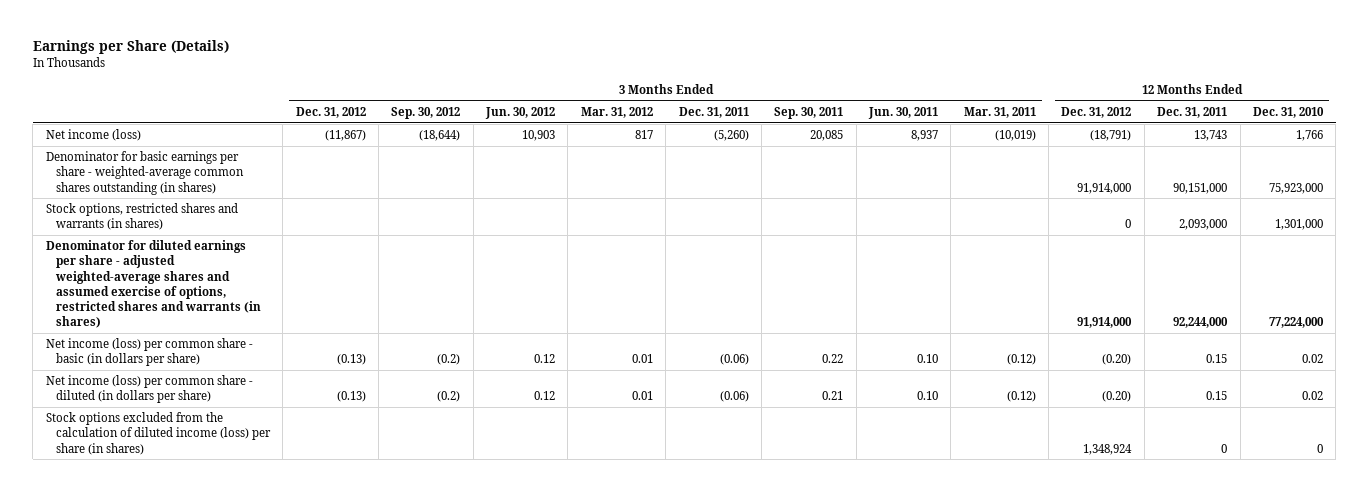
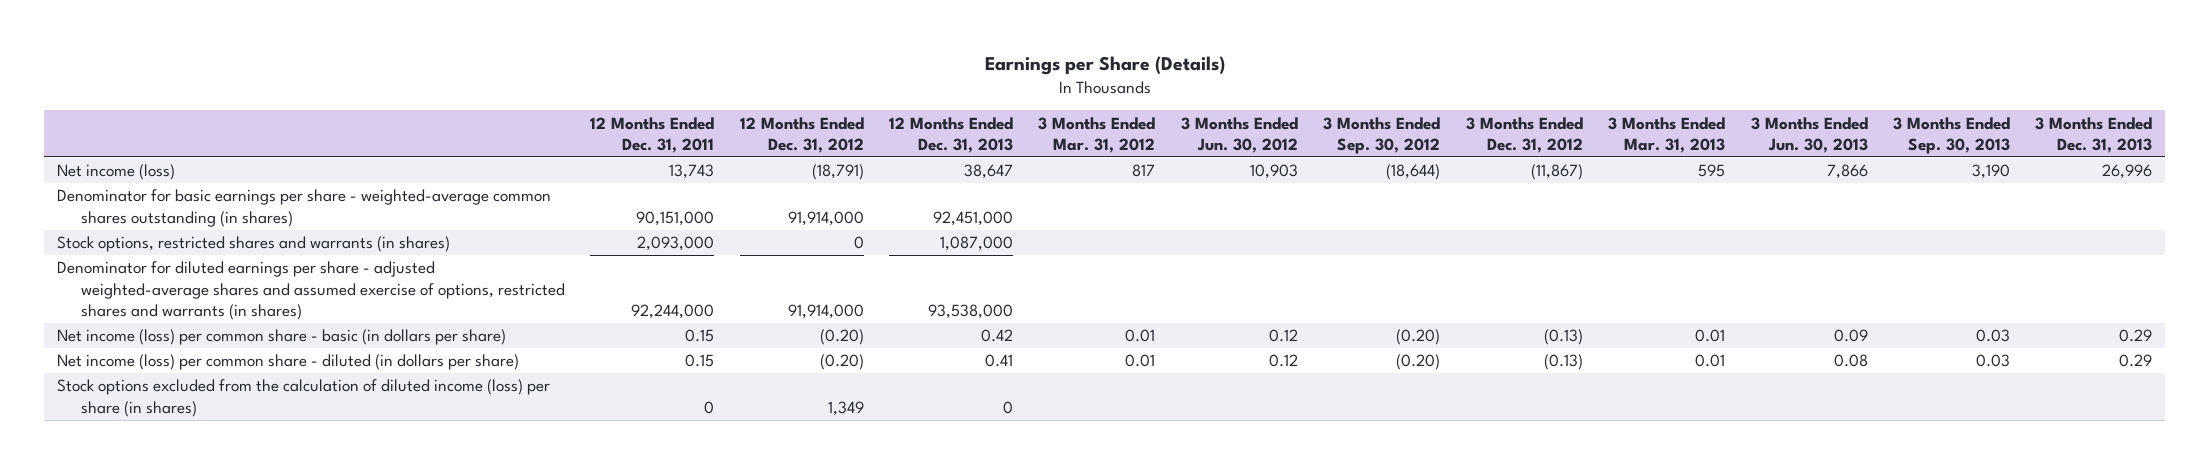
[678,106,749,118] Dec. 31, 2011 -> none
[774,106,844,119] Sep. 30, 2011 -> none
[868,106,939,119] Jun. 30, 2011 -> none
[963,106,1036,118] Mar. 31, 2011 -> none
[1252,106,1324,118] Dec. 31, 2010 -> none
none -> [889,116,1014,153] 12 Months Ended Dec. 31, 2013
none -> [1608,116,1726,153] 3 Months Ended Mar. 31, 2013
none -> [1750,116,1868,153] 3 Months Ended Jun. 30, 2013
none -> [1892,116,2010,154] 3 Months Ended Sep. 30, 2013
none -> [2035,116,2153,153] 3 Months Ended Dec. 31, 2013
[437,354,461,366] (0.2) -> [1396,329,1441,346] (0.20)
[437,391,461,403] (0.2) -> [1396,354,1441,371] (0.20)
[1083,443,1133,455] 1,348,924 -> [827,400,864,416] 1,349

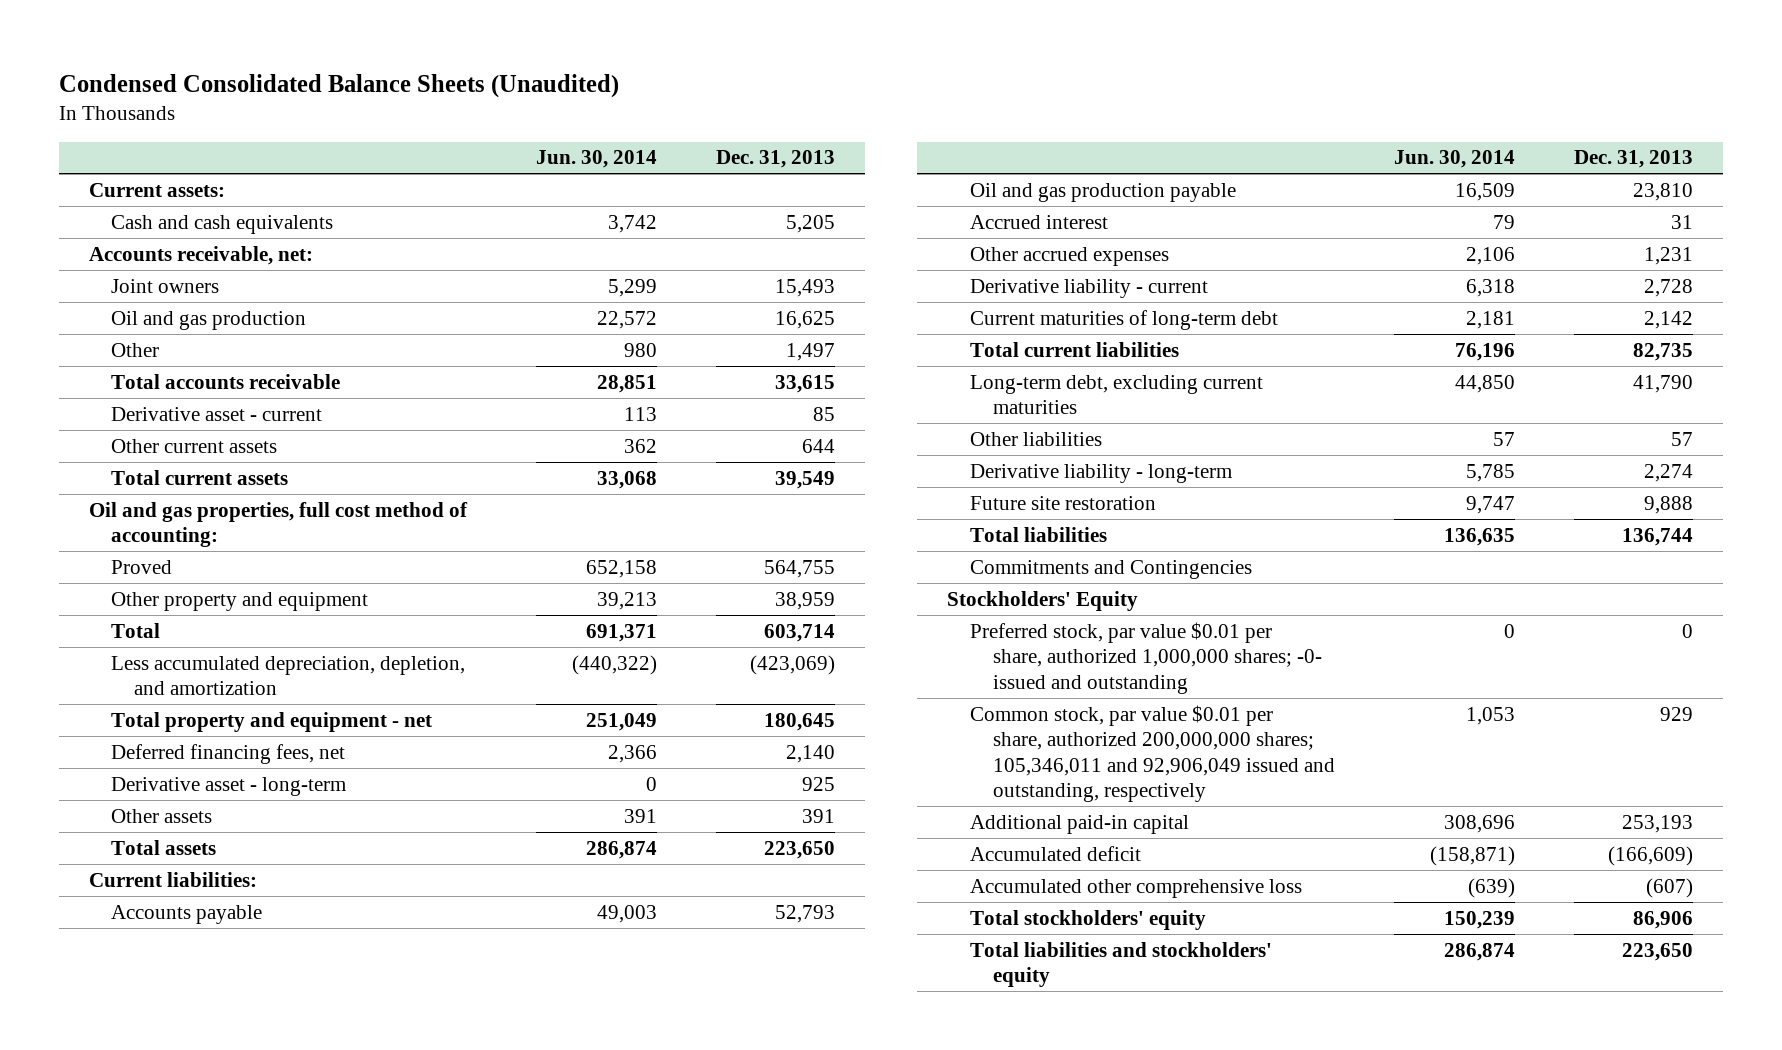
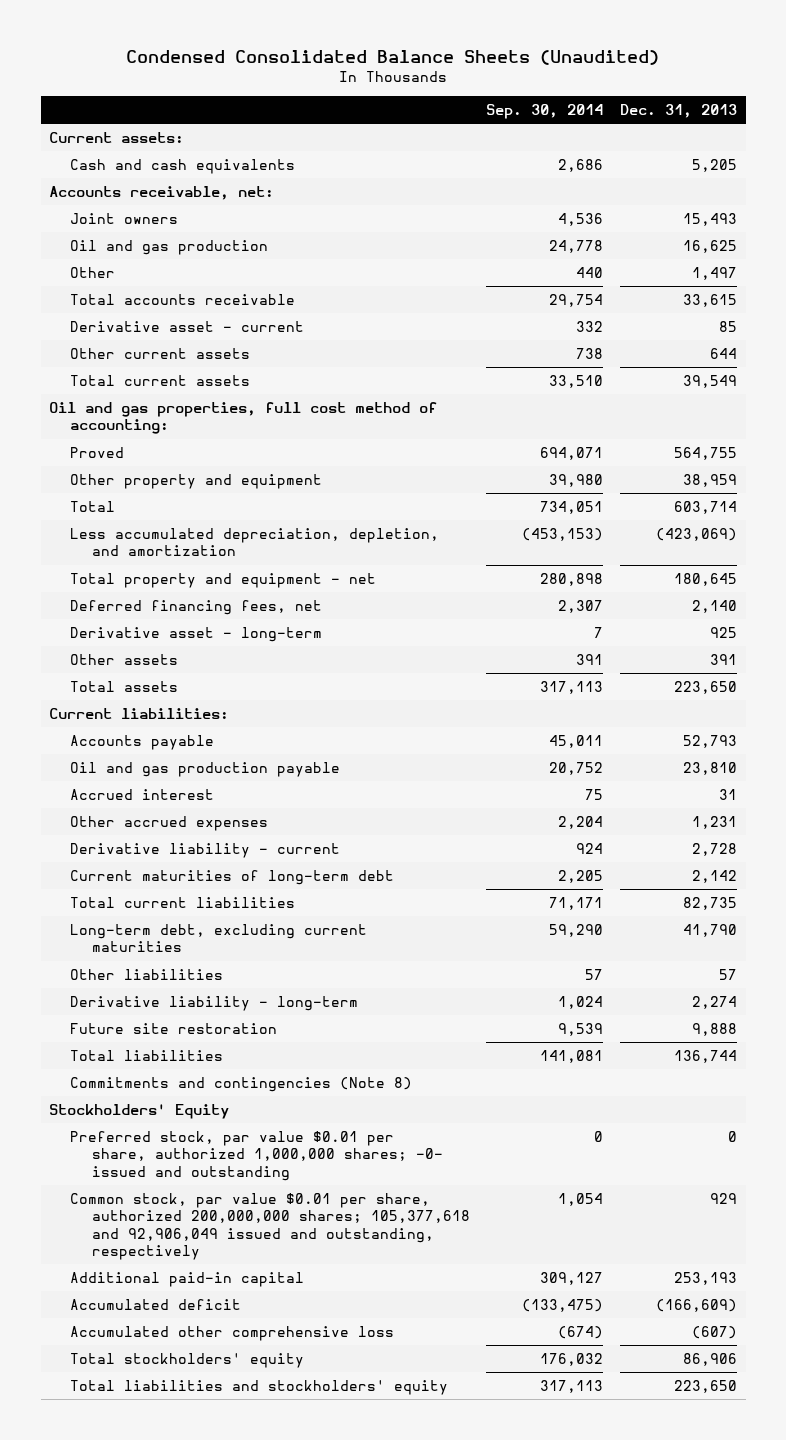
[535,150,657,169] Jun. 30, 2014 -> none
none -> [486,103,604,119] Sep. 30, 2014
[969,559,1252,579] Commitments and Contingencies -> [70,1076,413,1092] Commitments and contingencies (Note 8)
[969,704,1335,803] Common stock, par value $0.01 per share, authorized 200,000,000 shares; 105,346,011 and 92,906,049 issued and outstanding, respectively -> [70,1192,470,1260] Common stock, par value $0.01 per share, authorized 200,000,000 shares; 105,377,618 and 92,906,049 issued and outstanding, respectively

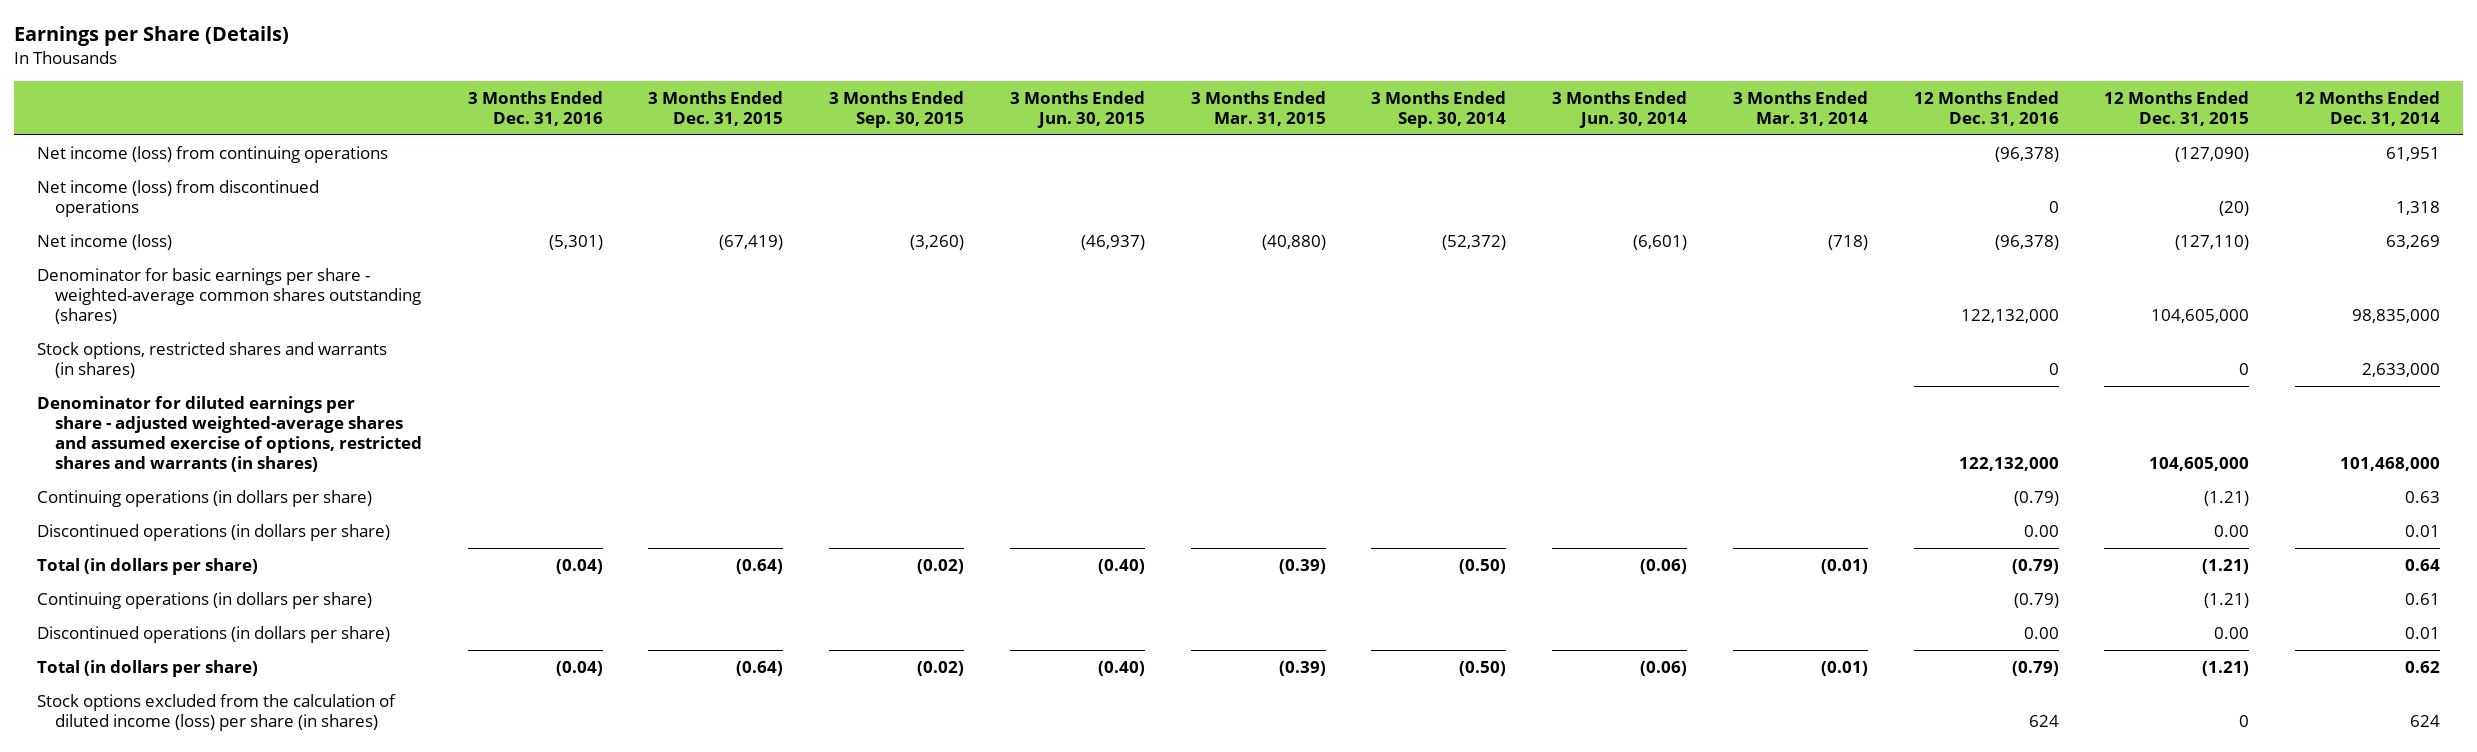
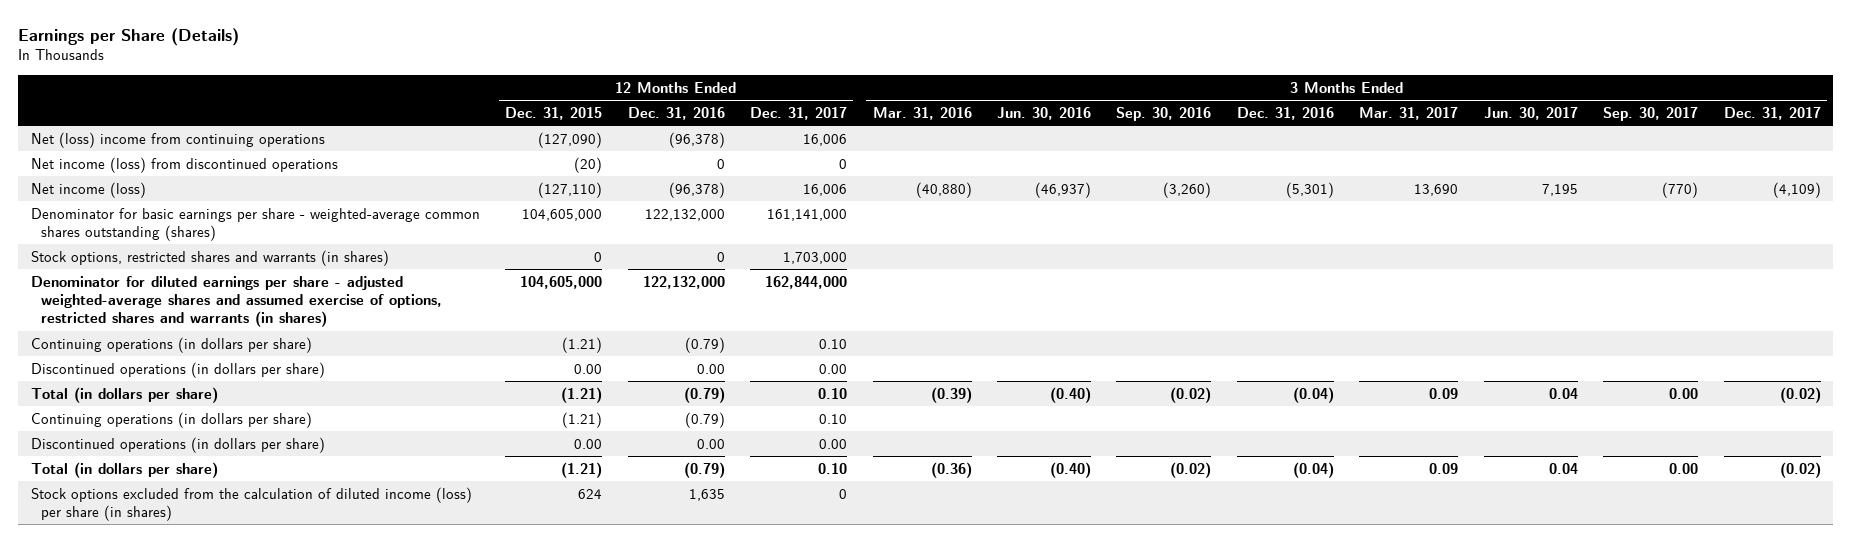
[648,90,784,127] 3 Months Ended Dec. 31, 2015 -> none
[829,90,965,129] 3 Months Ended Sep. 30, 2015 -> none
[1009,90,1145,129] 3 Months Ended Jun. 30, 2015 -> none
[1190,90,1326,127] 3 Months Ended Mar. 31, 2015 -> none
[1371,90,1507,129] 3 Months Ended Sep. 30, 2014 -> none
[1552,90,1688,129] 3 Months Ended Jun. 30, 2014 -> none
[1732,90,1868,127] 3 Months Ended Mar. 31, 2014 -> none
[2295,90,2441,127] 12 Months Ended Dec. 31, 2014 -> none
none -> [750,106,848,120] Dec. 31, 2017
none -> [872,106,972,120] Mar. 31, 2016
none -> [997,106,1092,120] Jun. 30, 2016
none -> [1116,106,1212,121] Sep. 30, 2016
none -> [1359,106,1459,120] Mar. 31, 2017
none -> [1483,106,1578,120] Jun. 30, 2017
none -> [1603,106,1699,121] Sep. 30, 2017
none -> [1723,106,1821,120] Dec. 31, 2017
[37,145,389,163] Net income (loss) from continuing operations -> [30,131,325,148] Net (loss) income from continuing operations
[2028,715,2059,728] 624 -> [688,488,725,501] 1,635
[2239,715,2250,728] 0 -> [578,488,603,499] 624

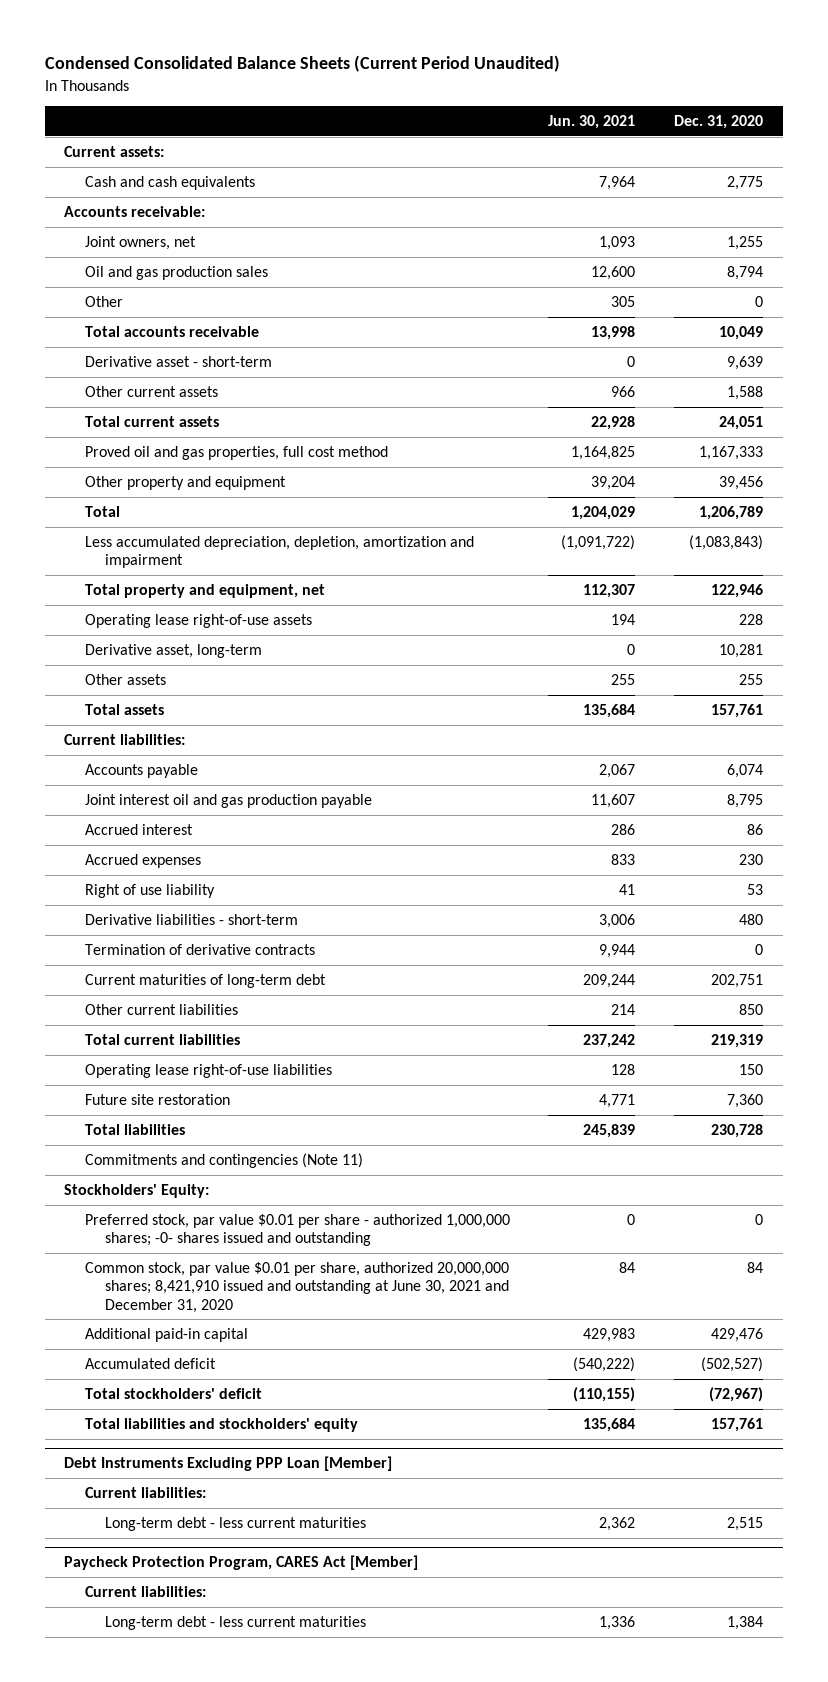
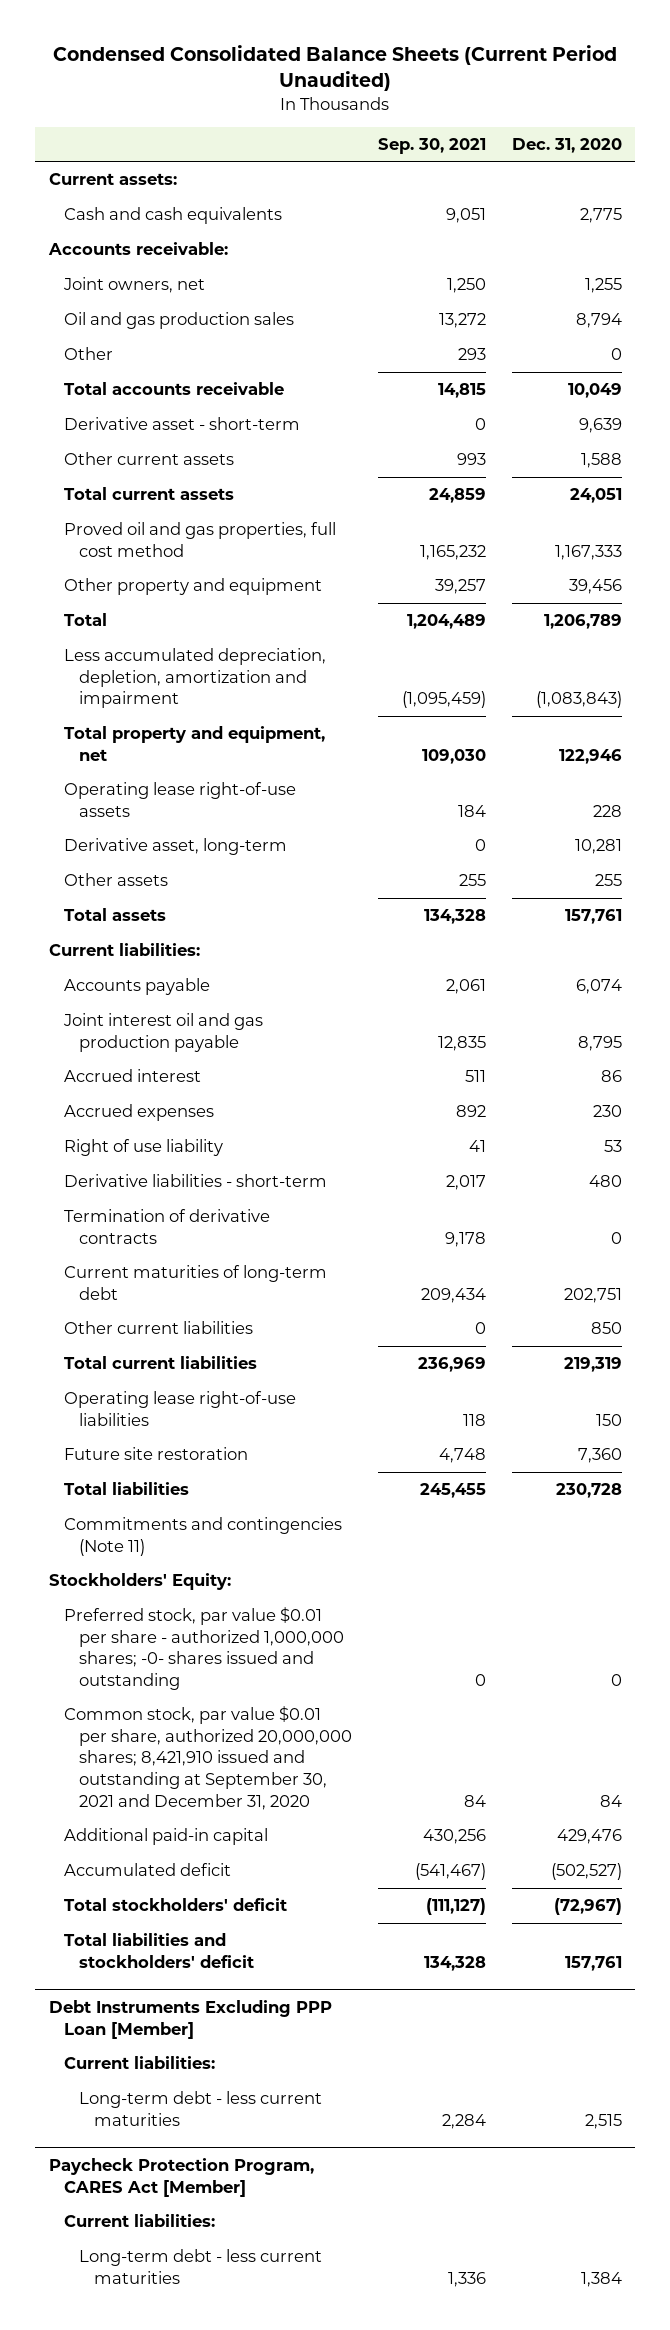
[548,115,636,130] Jun. 30, 2021 -> none
none -> [377,137,486,154] Sep. 30, 2021
[84,1261,509,1313] Common stock, par value $0.01 per share, authorized 20,000,000 shares; 8,421,910 issued and outstanding at June 30, 2021 and December 31, 2020 -> [63,1706,352,1810] Common stock, par value $0.01 per share, authorized 20,000,000 shares; 8,421,910 issued and outstanding at September 30, 2021 and December 31, 2020
[84,1417,358,1432] Total liabilities and stockholders' equity -> [63,1933,254,1968] Total liabilities and stockholders' deficit

